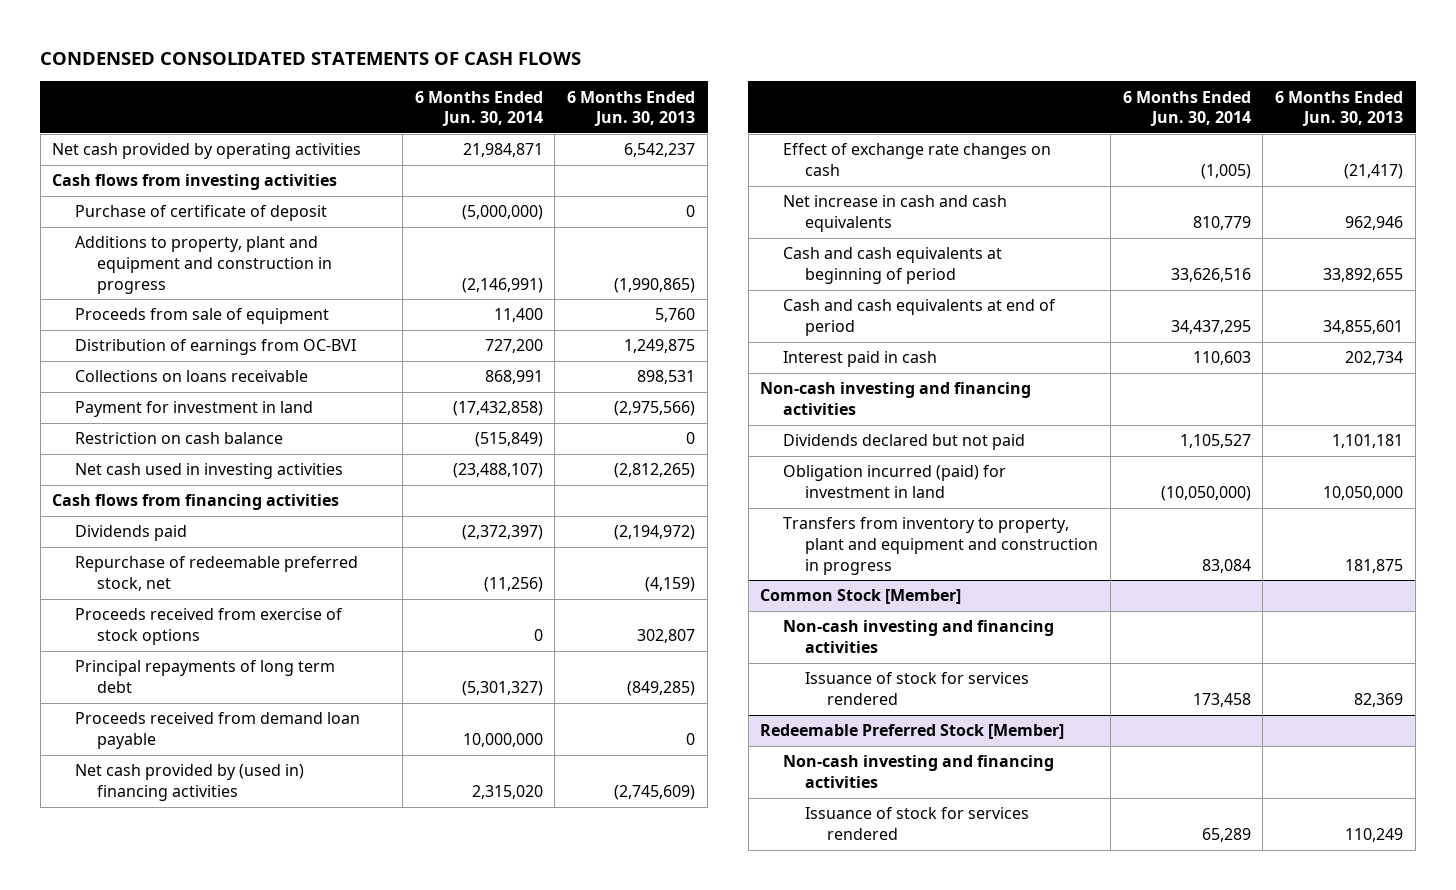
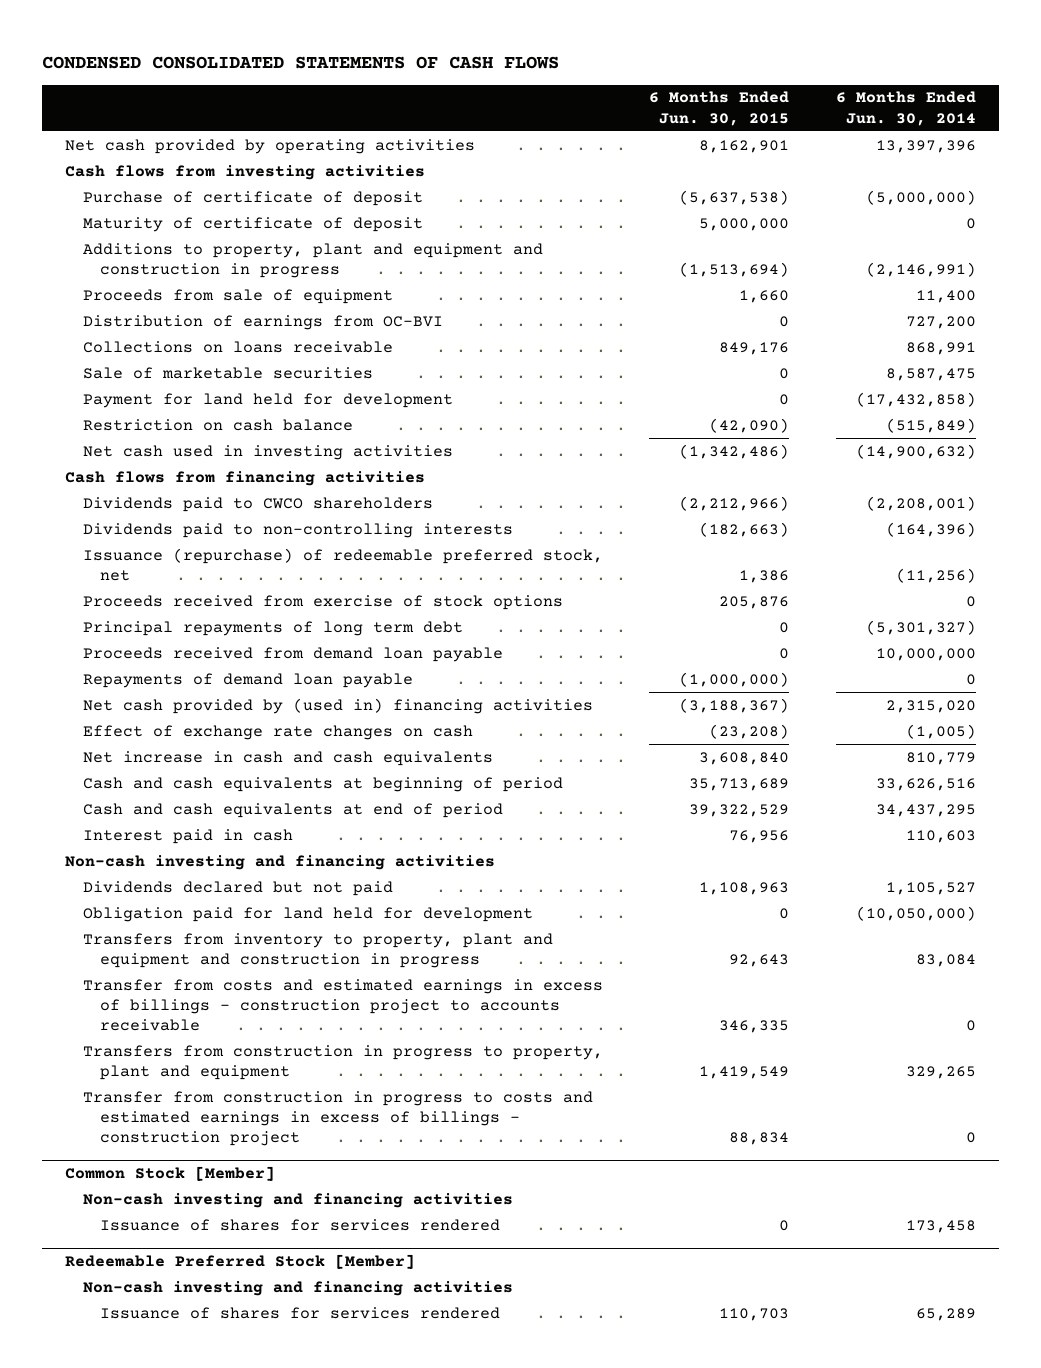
[567,90,696,127] 6 Months Ended Jun. 30, 2013 -> none
none -> [649,91,790,126] 6 Months Ended Jun. 30, 2015
[462,143,543,158] 21,984,871 -> [875,139,976,153] 13,397,396
none -> [82,216,423,232] Maturity of certificate of deposit
none -> [82,366,373,379] Sale of marketable securities
[74,401,313,418] Payment for investment in land -> [82,392,453,408] Payment for land held for development
[452,463,543,479] (23,488,107) -> [855,443,976,459] (14,900,632)
[74,525,187,542] Dividends paid -> [82,496,433,512] Dividends paid to CWCO shareholders
[461,525,543,541] (2,372,397) -> [865,495,976,511] (2,208,001)
none -> [82,522,513,538] Dividends paid to non-controlling interests
[74,556,358,591] Repurchase of redeemable preferred stock, net -> [82,547,603,581] Issuance (repurchase) of redeemable preferred stock, net
none -> [82,672,413,688] Repayments of demand loan payable
[782,465,1006,498] Obligation incurred (paid) for investment in land -> none
none -> [82,906,533,922] Obligation paid for land held for development
none -> [82,978,603,1031] Transfer from costs and estimated earnings in excess of billings - construction project to accounts receivable
none -> [82,1044,603,1080] Transfers from construction in progress to property, plant and equipment
none -> [82,1090,593,1146] Transfer from construction in progress to costs and estimated earnings in excess of billings - construction project
[804,672,1029,705] Issuance of stock for services rendered -> [99,1218,500,1231] Issuance of shares for services rendered
[804,807,1029,840] Issuance of stock for services rendered -> [99,1306,500,1319] Issuance of shares for services rendered

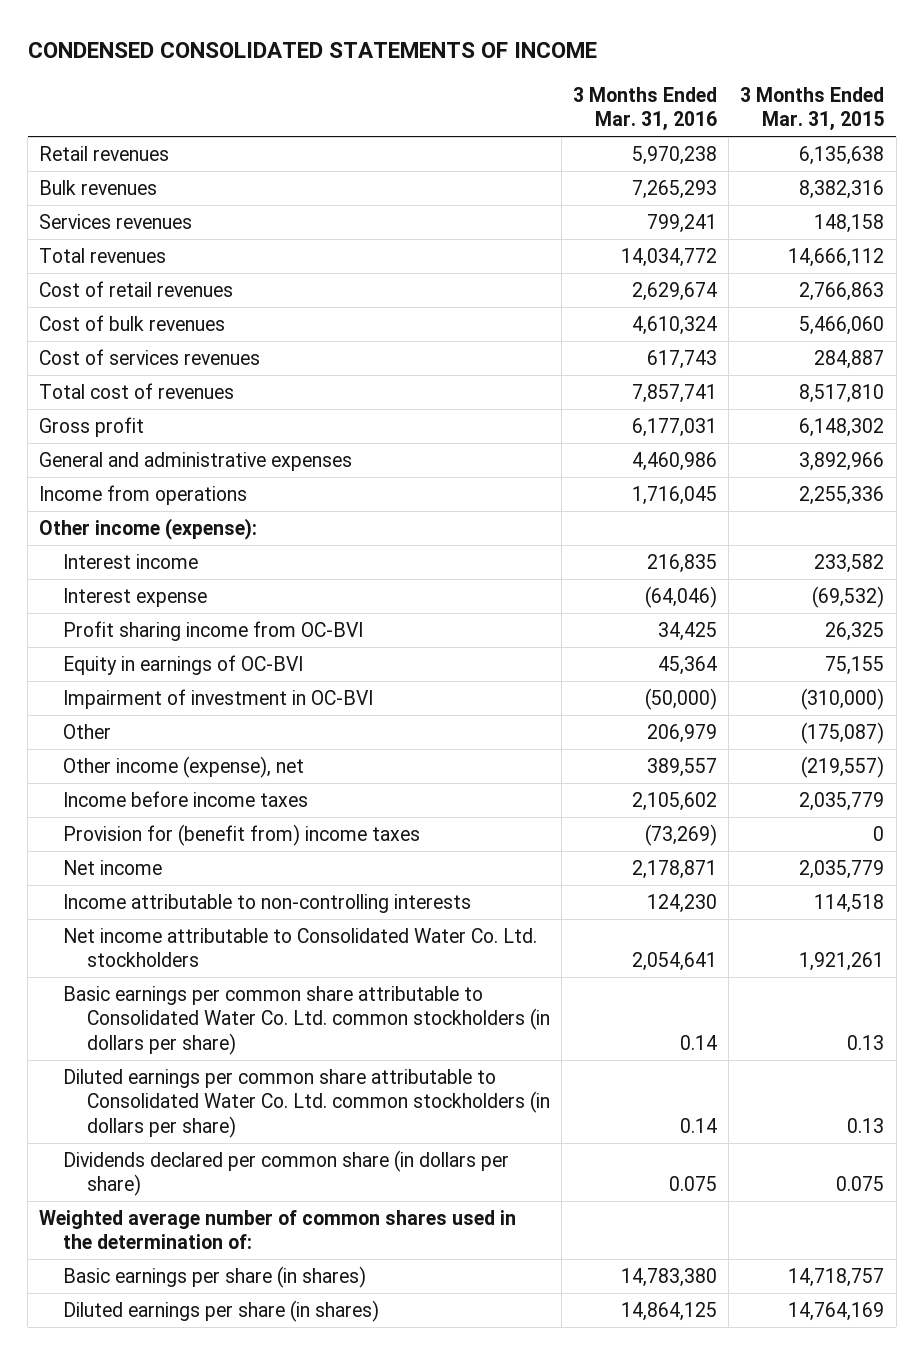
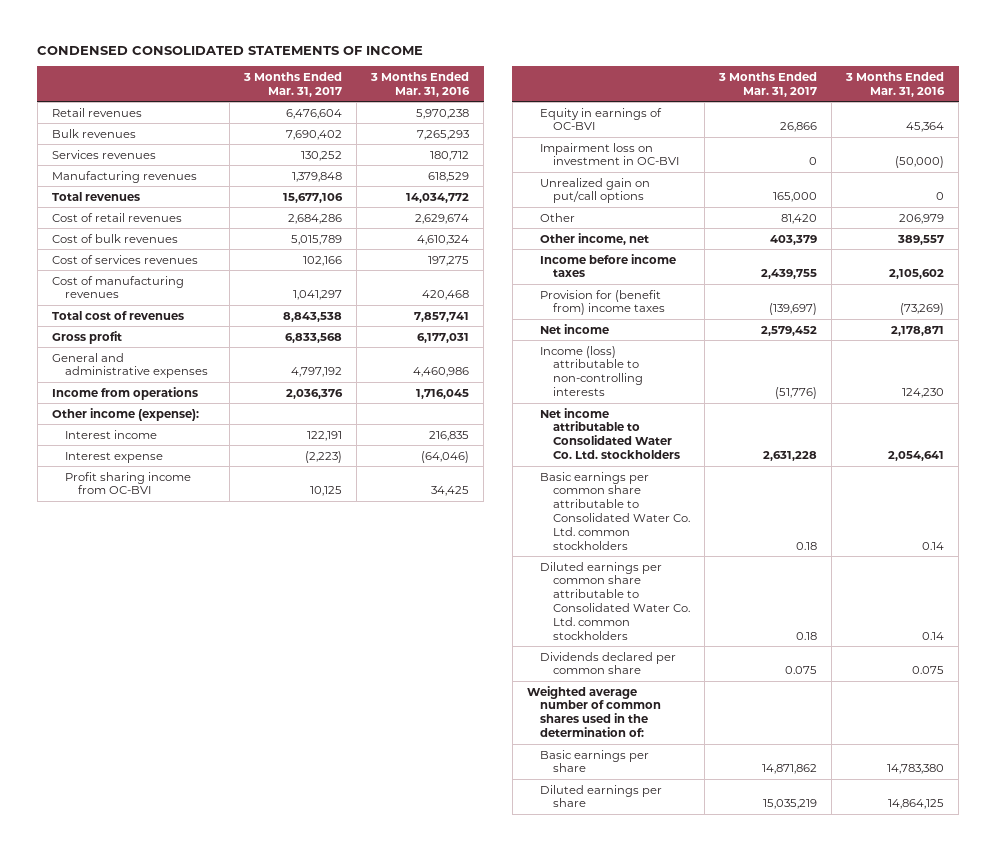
[740,86,885,132] 3 Months Ended Mar. 31, 2015 -> none
none -> [243,71,343,97] 3 Months Ended Mar. 31, 2017
[646,213,717,233] 799,241 -> [430,150,470,161] 180,712
none -> [51,170,197,183] Manufacturing revenues
[646,349,717,369] 617,743 -> [428,255,470,266] 197,275
none -> [51,275,184,299] Cost of manufacturing revenues
[62,688,373,709] Impairment of investment in OC-BVI -> [539,142,680,166] Impairment loss on investment in OC-BVI
none -> [539,177,650,204] Unrealized gain on put/call options
[62,755,304,778] Other income (expense), net -> [539,232,649,245] Other income, net
[62,893,471,913] Income attributable to non-controlling interests -> [539,345,644,397] Income (loss) attributable to non-controlling interests
[62,985,550,1055] Basic earnings per common share attributable to Consolidated Water Co. Ltd. common stockholders (in dollars per share) -> [539,471,691,550] Basic earnings per common share attributable to Consolidated Water Co. Ltd. common stockholders
[62,1068,550,1138] Diluted earnings per common share attributable to Consolidated Water Co. Ltd. common stockholders (in dollars per share) -> [539,561,691,640] Diluted earnings per common share attributable to Consolidated Water Co. Ltd. common stockholders
[62,1149,509,1197] Dividends declared per common share (in dollars per share) -> [539,651,676,675] Dividends declared per common share
[62,1265,366,1288] Basic earnings per share (in shares) -> [539,749,649,773] Basic earnings per share
[62,1299,379,1322] Diluted earnings per share (in shares) -> [539,784,662,808] Diluted earnings per share

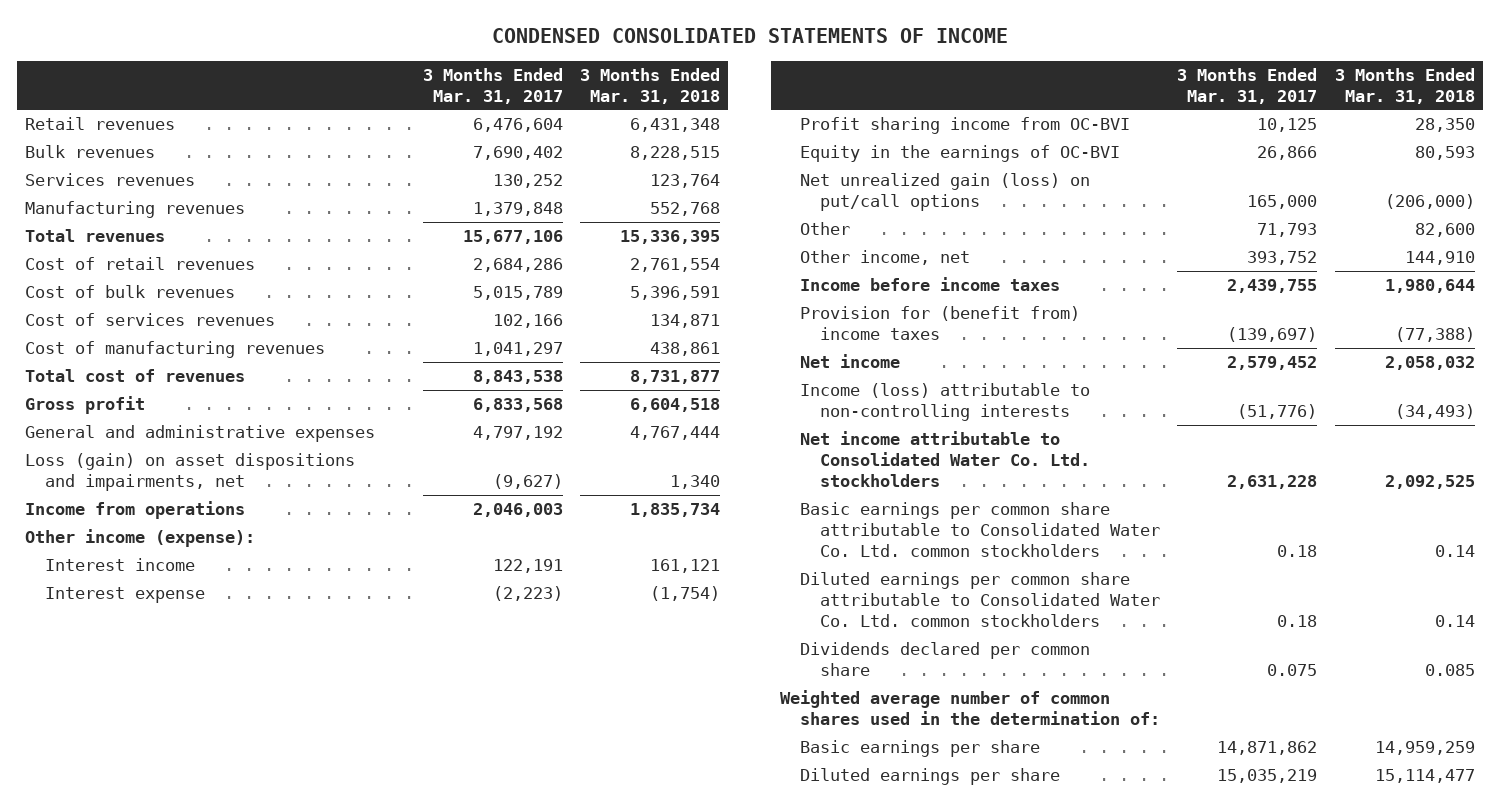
[370,71,471,97] 3 Months Ended Mar. 31, 2016 -> none
none -> [579,67,720,104] 3 Months Ended Mar. 31, 2018
none -> [25,453,356,492] Loss (gain) on asset dispositions and impairments, net
[286,388,344,399] 2,036,376 -> [472,503,563,518] 2,046,003
[539,142,680,166] Impairment loss on investment in OC-BVI -> none
[539,107,662,131] Equity in earnings of OC-BVI -> [800,145,1121,163] Equity in the earnings of OC-BVI
[539,177,650,204] Unrealized gain on put/call options -> [800,173,1091,212] Net unrealized gain (loss) on put/call options
[781,213,818,224] 81,420 -> [1257,223,1318,238] 71,793
[770,234,818,245] 403,379 -> [1247,251,1318,266] 393,752

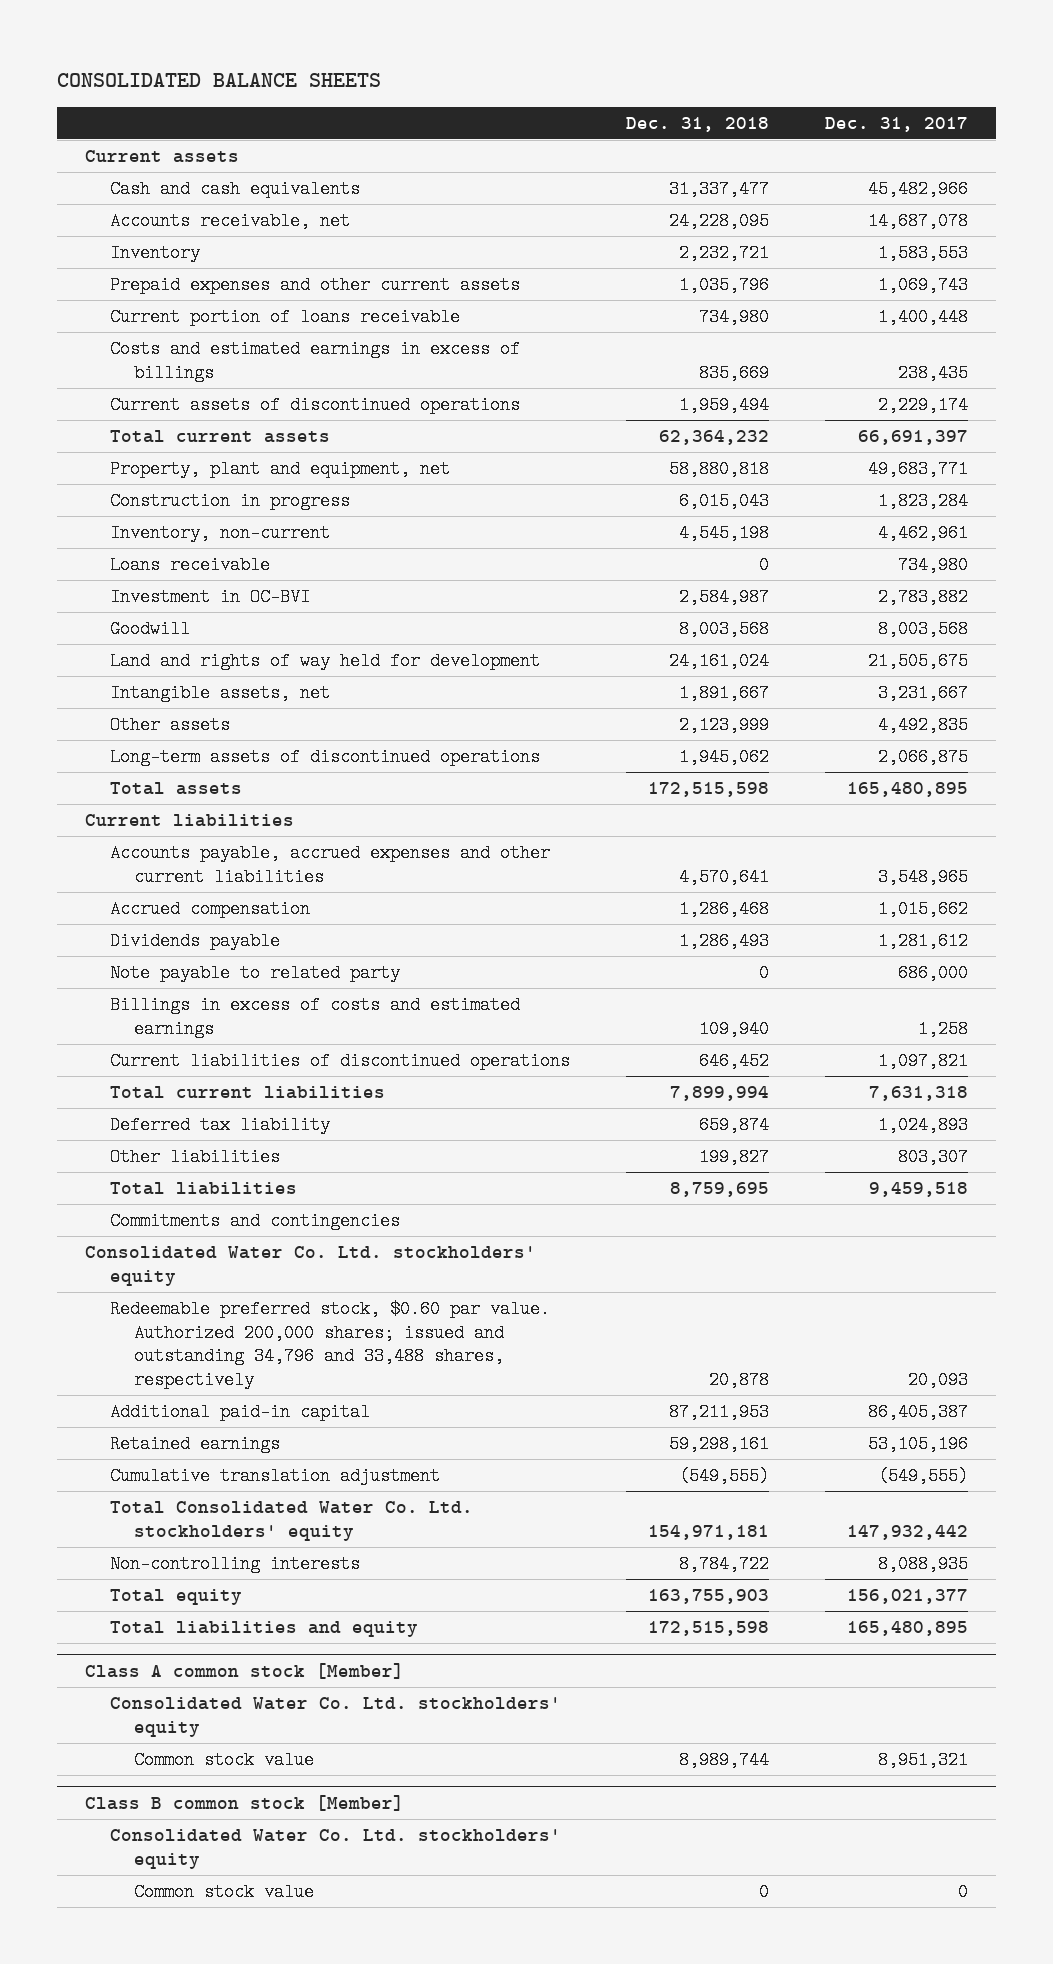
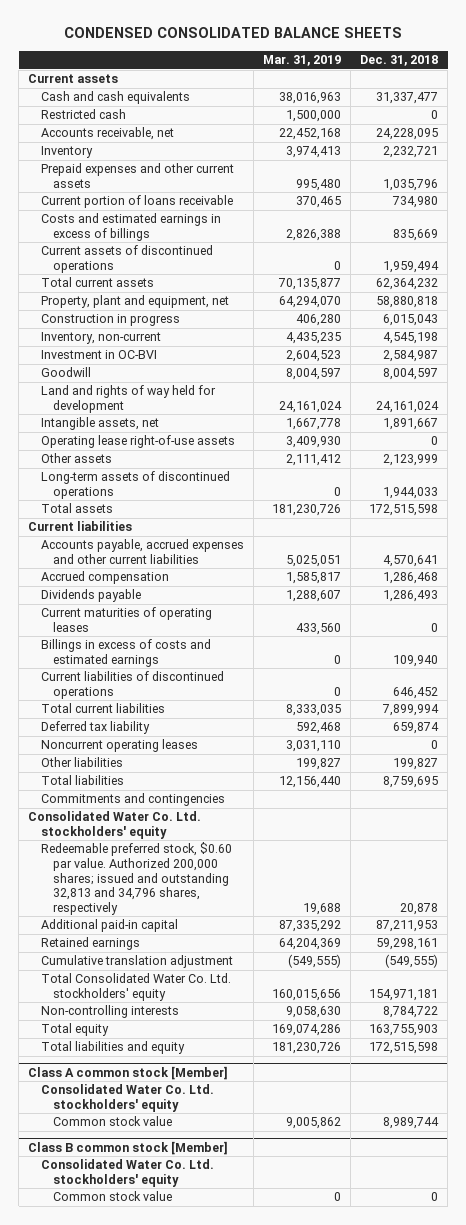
[57,73,382,88] CONSOLIDATED BALANCE SHEETS -> [64,27,403,39] CONDENSED CONSOLIDATED BALANCE SHEETS
[824,116,968,132] Dec. 31, 2017 -> none
none -> [262,55,341,67] Mar. 31, 2019
none -> [40,109,126,120] Restricted cash
[109,556,270,575] Loans receivable -> none
[678,620,769,639] 8,003,568 -> [383,368,439,381] 8,004,597
none -> [40,435,235,449] Operating lease right-of-use assets
[678,748,769,767] 1,945,062 -> [383,486,439,499] 1,944,033
[109,964,400,983] Note payable to related party -> none
none -> [40,607,212,632] Current maturities of operating leases
none -> [40,739,198,753] Noncurrent operating leases
[109,1300,550,1390] Redeemable preferred stock, $0.60 par value. Authorized 200,000 shares; issued and outstanding 34,796 and 33,488 shares, respectively -> [40,842,232,915] Redeemable preferred stock, $0.60 par value. Authorized 200,000 shares; issued and outstanding 32,813 and 34,796 shares, respectively

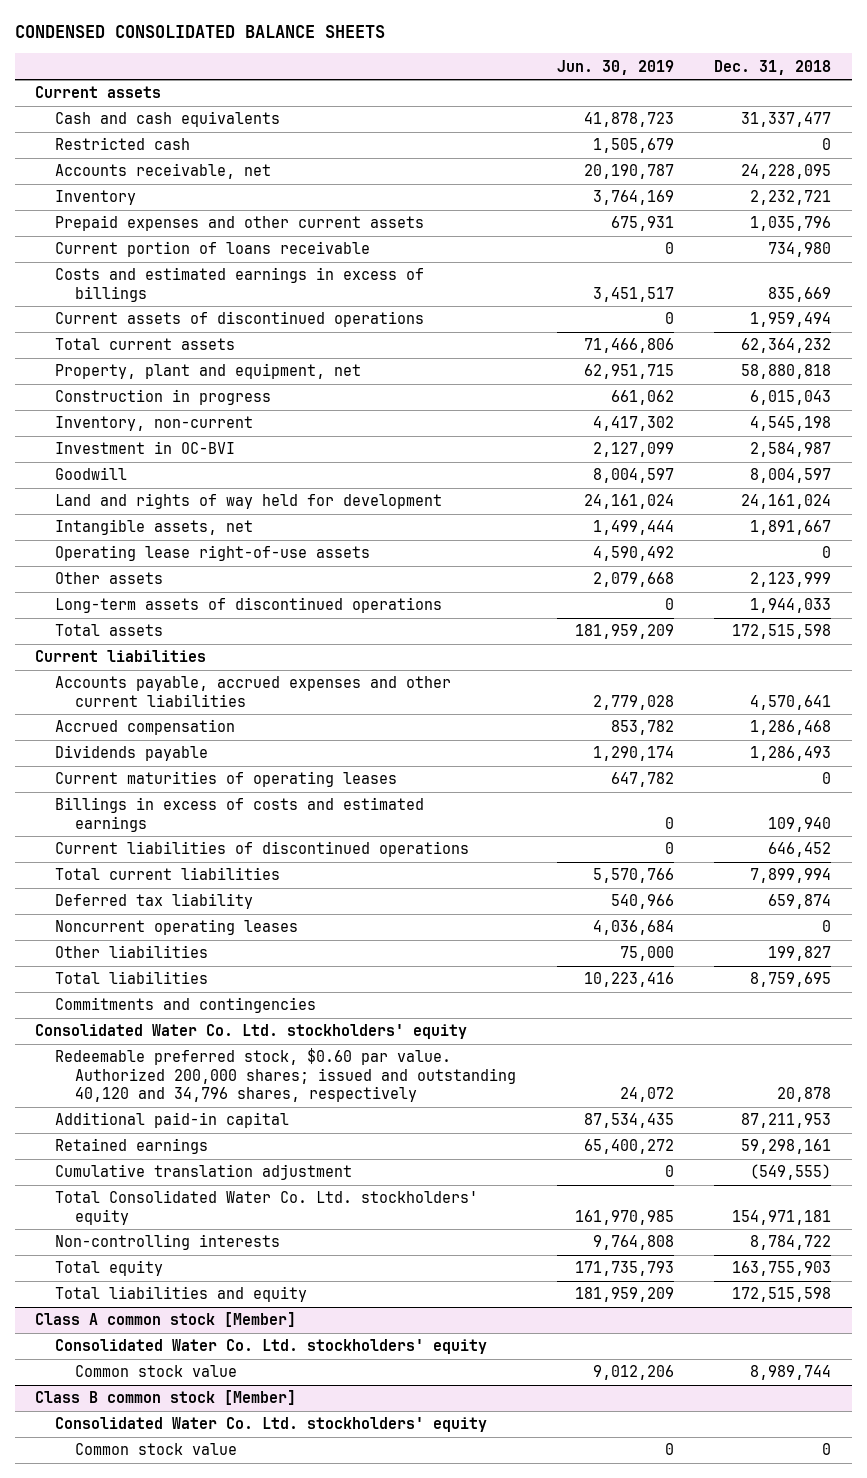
[262,55,341,67] Mar. 31, 2019 -> none
none -> [556,59,674,75] Jun. 30, 2019
[40,842,232,915] Redeemable preferred stock, $0.60 par value. Authorized 200,000 shares; issued and outstanding 32,813 and 34,796 shares, respectively -> [55,1048,516,1103] Redeemable preferred stock, $0.60 par value. Authorized 200,000 shares; issued and outstanding 40,120 and 34,796 shares, respectively

